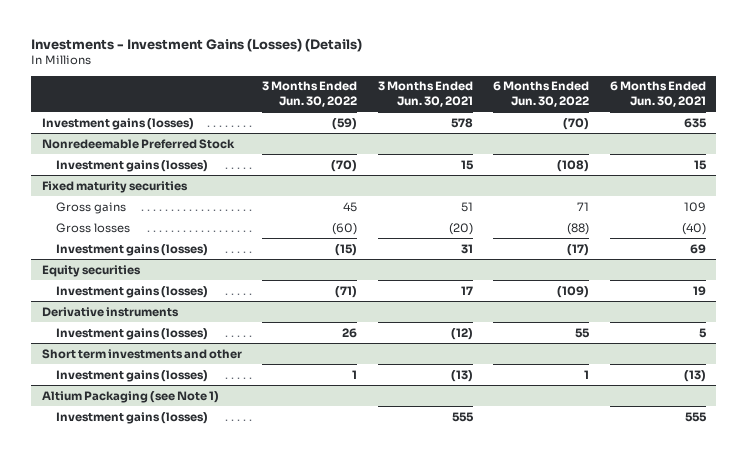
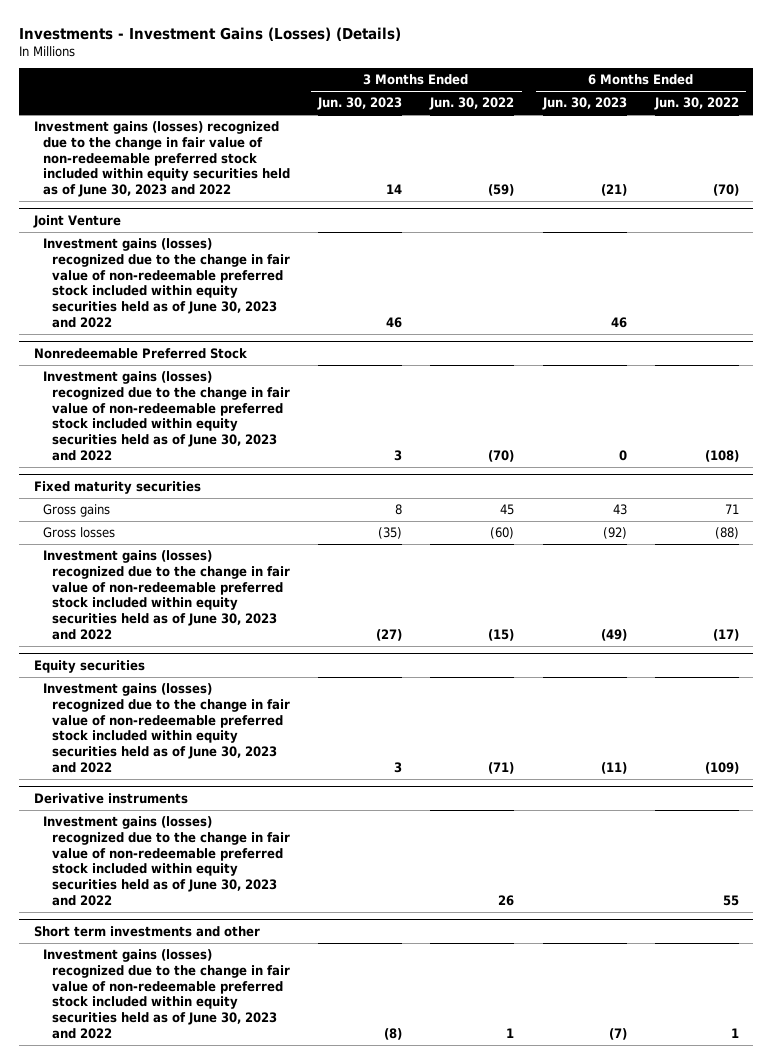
[377,81,473,107] 3 Months Ended Jun. 30, 2021 -> none
[609,81,706,107] 6 Months Ended Jun. 30, 2021 -> none
none -> [317,97,403,111] Jun. 30, 2023
none -> [541,97,627,111] Jun. 30, 2023
[41,117,194,130] Investment gains (losses) -> [33,121,290,198] Investment gains (losses) recognized due to the change in fair value of non-redeemable preferred stock included within equity securities held as of June 30, 2023 and 2022
none -> [32,214,121,228] Joint Venture
none -> [42,238,290,329] Investment gains (losses) recognized due to the change in fair value of non-redeemable preferred stock included within equity securities held as of June 30, 2023 and 2022
[56,159,209,172] Investment gains (losses) -> [42,371,290,462] Investment gains (losses) recognized due to the change in fair value of non-redeemable preferred stock included within equity securities held as of June 30, 2023 and 2022
[56,243,209,256] Investment gains (losses) -> [42,550,290,641] Investment gains (losses) recognized due to the change in fair value of non-redeemable preferred stock included within equity securities held as of June 30, 2023 and 2022
[56,285,209,298] Investment gains (losses) -> [42,683,290,774] Investment gains (losses) recognized due to the change in fair value of non-redeemable preferred stock included within equity securities held as of June 30, 2023 and 2022
[56,327,209,340] Investment gains (losses) -> [42,816,290,907] Investment gains (losses) recognized due to the change in fair value of non-redeemable preferred stock included within equity securities held as of June 30, 2023 and 2022
[41,390,219,403] Altium Packaging (see Note 1) -> none
[56,411,209,424] Investment gains (losses) -> none
[56,369,209,382] Investment gains (losses) -> [42,949,290,1040] Investment gains (losses) recognized due to the change in fair value of non-redeemable preferred stock included within equity securities held as of June 30, 2023 and 2022

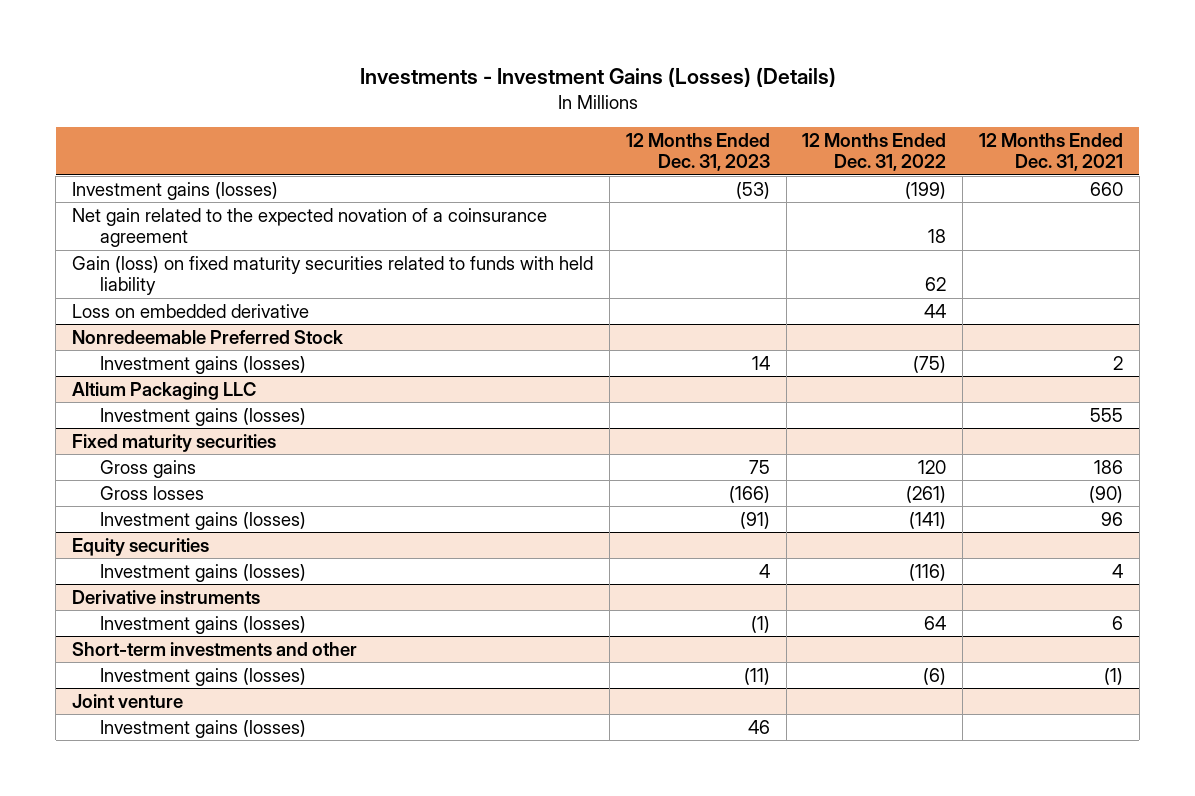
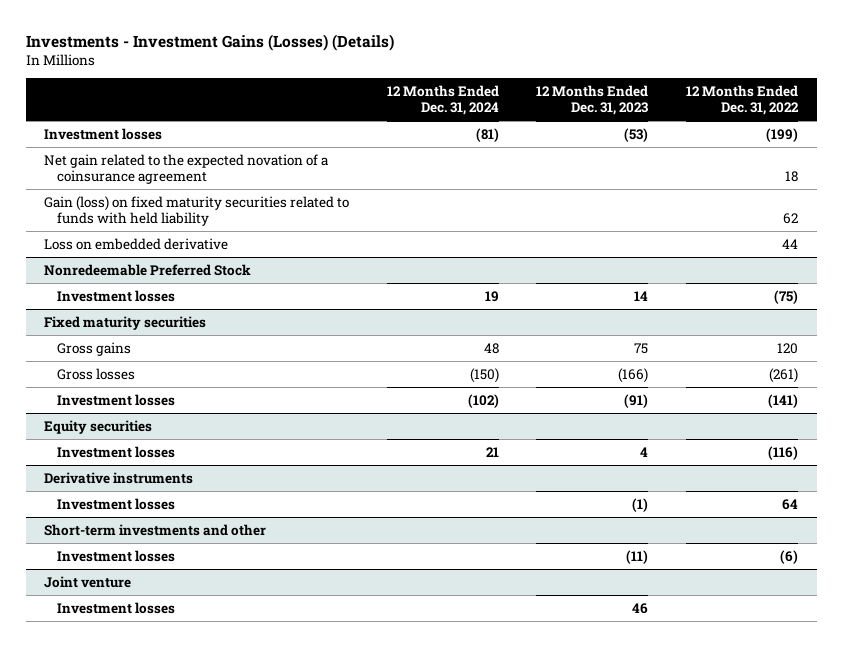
[978,133,1123,172] 12 Months Ended Dec. 31, 2021 -> none
none -> [386,84,499,116] 12 Months Ended Dec. 31, 2024
[72,181,279,200] Investment gains (losses) -> [44,127,163,140] Investment losses
[72,381,257,400] Altium Packaging LLC -> none
[99,407,306,426] Investment gains (losses) -> none
[99,355,306,374] Investment gains (losses) -> [56,289,175,302] Investment losses
[99,511,306,530] Investment gains (losses) -> [56,393,175,406] Investment losses
[99,563,306,582] Investment gains (losses) -> [56,445,175,458] Investment losses
[99,615,306,634] Investment gains (losses) -> [56,497,175,510] Investment losses
[99,667,306,686] Investment gains (losses) -> [56,549,175,562] Investment losses
[99,719,306,738] Investment gains (losses) -> [56,601,175,614] Investment losses

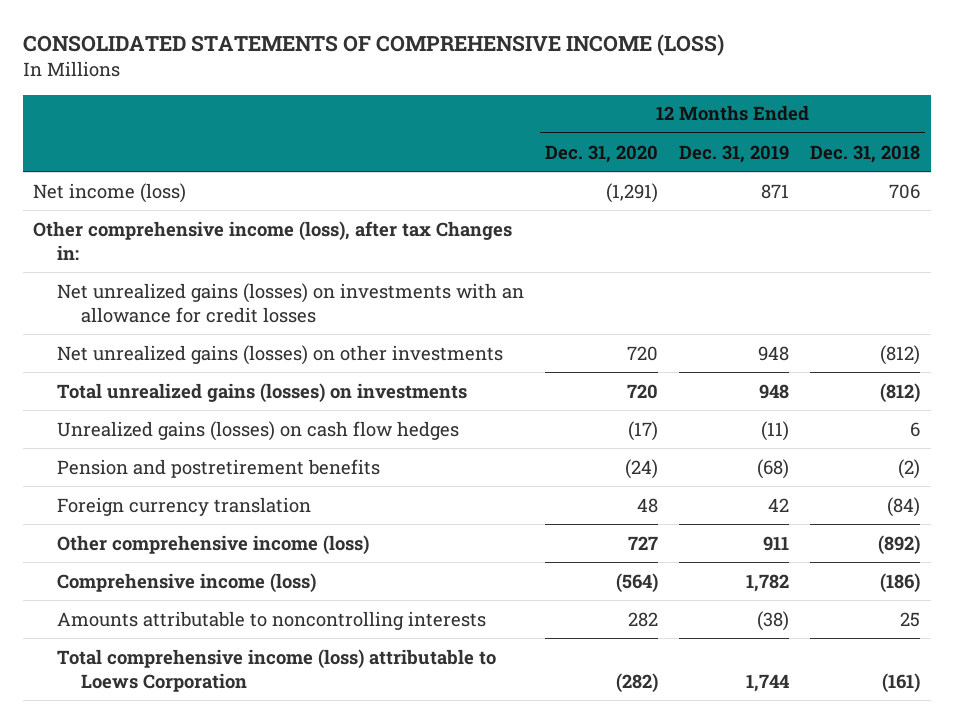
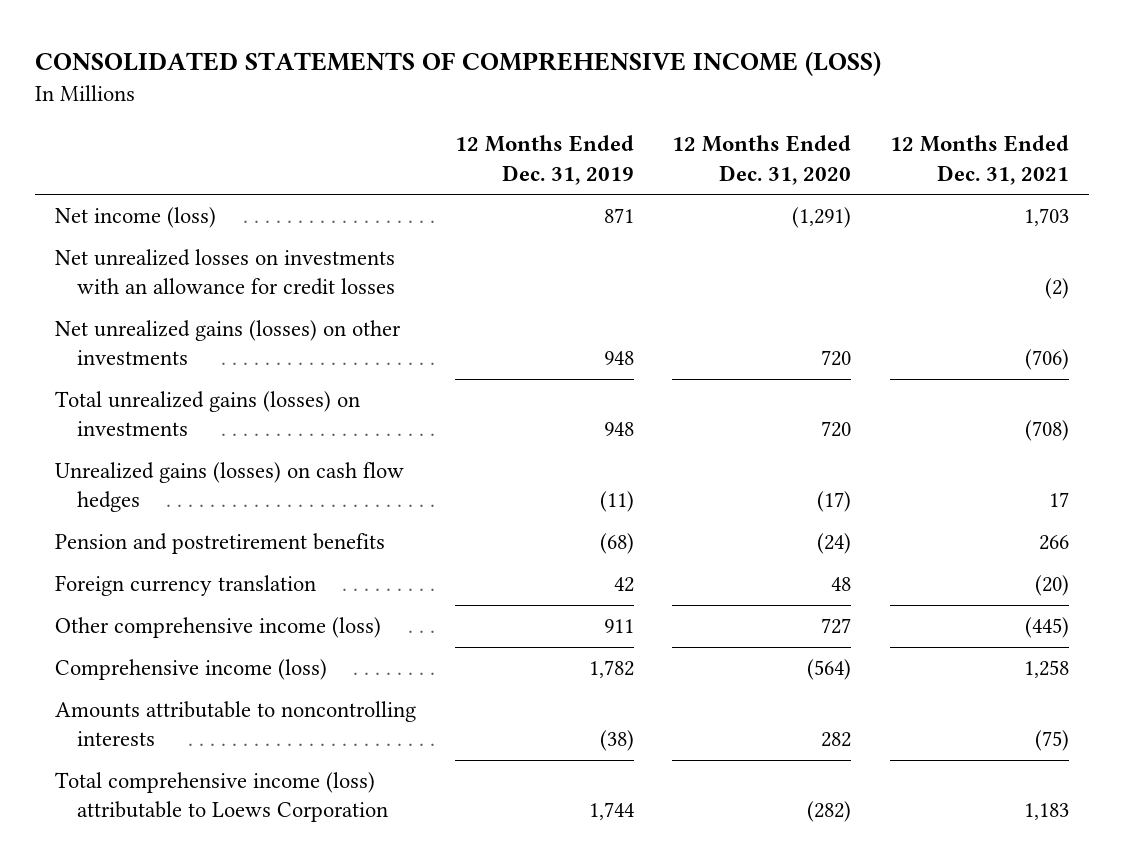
[810,144,921,163] Dec. 31, 2018 -> none
none -> [890,135,1070,185] 12 Months Ended Dec. 31, 2021
[33,220,513,260] Other comprehensive income (loss), after tax Changes in: -> none
[57,282,525,323] Net unrealized gains (losses) on investments with an allowance for credit losses -> [54,249,395,296] Net unrealized losses on investments with an allowance for credit losses

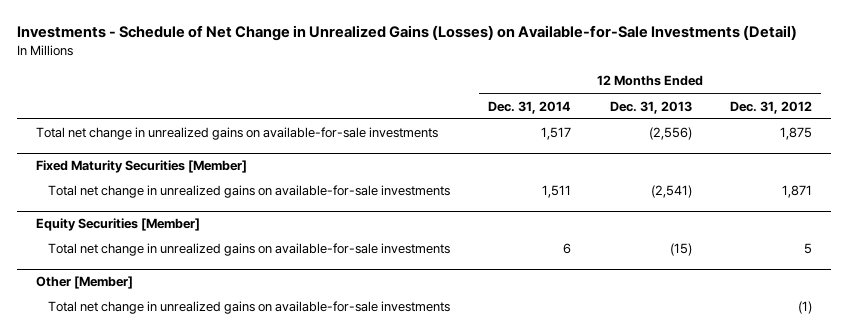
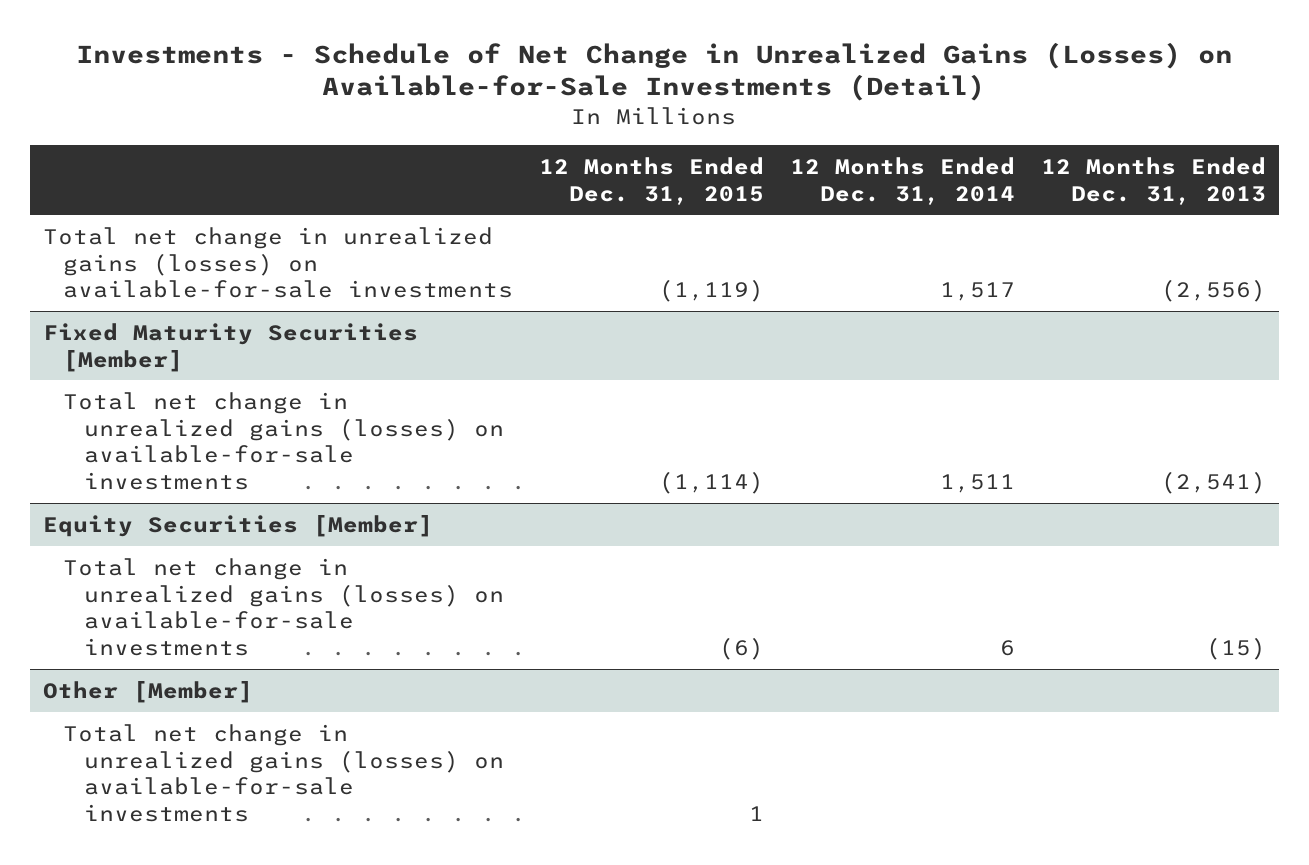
[729,100,812,114] Dec. 31, 2012 -> none
none -> [539,156,765,205] 12 Months Ended Dec. 31, 2015
[35,127,438,141] Total net change in unrealized gains on available-for-sale investments -> [42,226,514,299] Total net change in unrealized gains (losses) on available-for-sale investments
[47,185,450,199] Total net change in unrealized gains on available-for-sale investments -> [63,391,505,491] Total net change in unrealized gains (losses) on available-for-sale investments
[47,243,450,257] Total net change in unrealized gains on available-for-sale investments -> [63,557,505,657] Total net change in unrealized gains (losses) on available-for-sale investments
[47,301,450,315] Total net change in unrealized gains on available-for-sale investments -> [63,723,505,823] Total net change in unrealized gains (losses) on available-for-sale investments

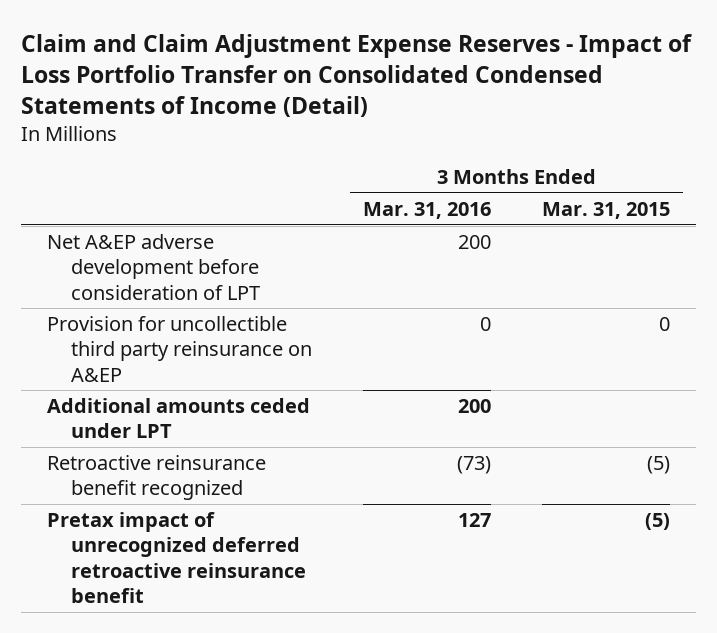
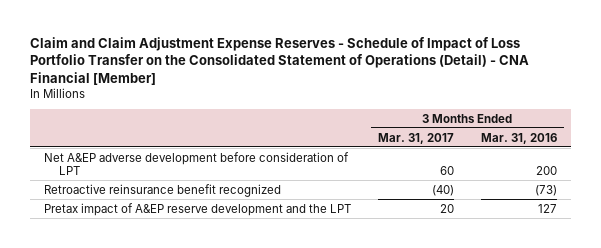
[21,34,693,117] Claim and Claim Adjustment Expense Reserves - Impact of Loss Portfolio Transfer on Consolidated Condensed Statements of Income (Detail) -> [29,36,529,85] Claim and Claim Adjustment Expense Reserves - Schedule of Impact of Loss Portfolio Transfer on the Consolidated Statement of Operations (Detail) - CNA Financial [Member]
[542,201,671,219] Mar. 31, 2015 -> none
none -> [377,132,454,144] Mar. 31, 2017
[46,316,313,382] Provision for uncollectible third party reinsurance on A&EP -> none
[46,398,310,439] Additional amounts ceded under LPT -> none
[46,512,307,603] Pretax impact of unrecognized deferred retroactive reinsurance benefit -> [43,202,351,216] Pretax impact of A&EP reserve development and the LPT

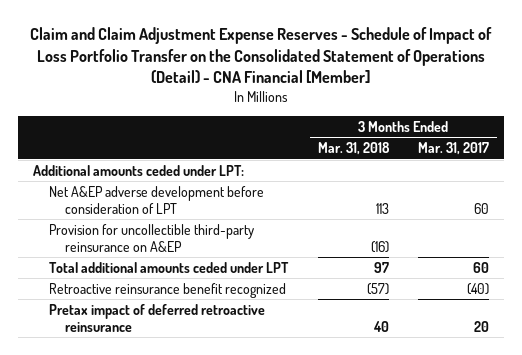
[481,132,558,144] Mar. 31, 2016 -> none
none -> [317,142,390,156] Mar. 31, 2018
none -> [32,164,244,176] Additional amounts ceded under LPT:
none -> [48,223,254,252] Provision for uncollectible third-party reinsurance on A&EP
none -> [48,261,289,273] Total additional amounts ceded under LPT
[43,202,351,216] Pretax impact of A&EP reserve development and the LPT -> [48,303,265,332] Pretax impact of deferred retroactive reinsurance

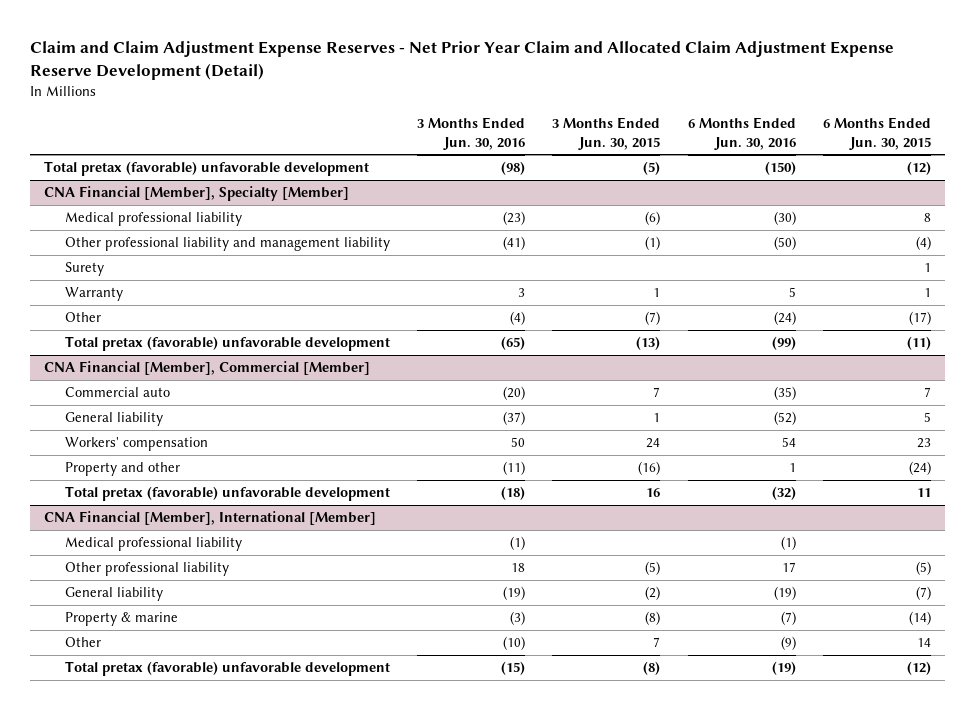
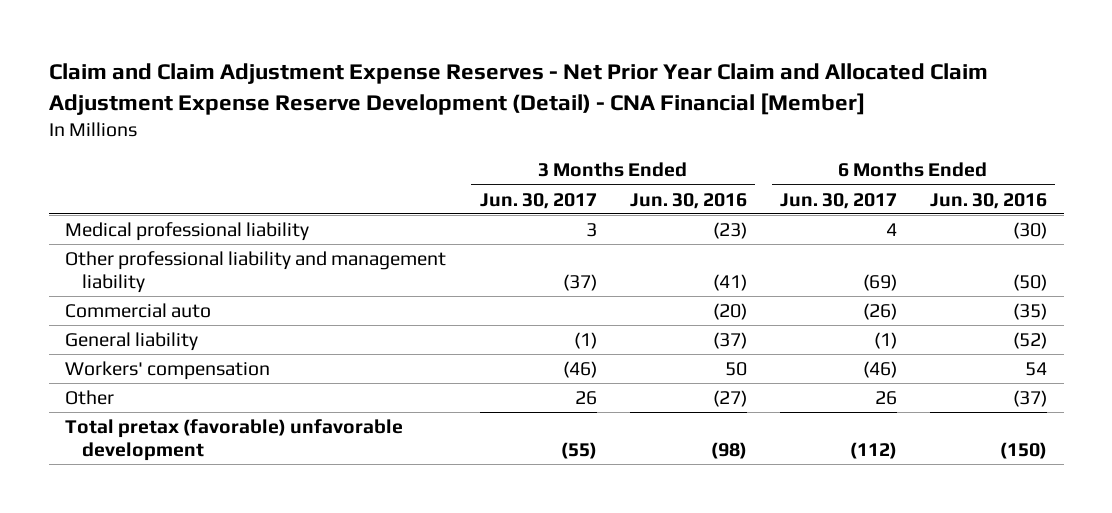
[30,40,895,80] Claim and Claim Adjustment Expense Reserves - Net Prior Year Claim and Allocated Claim Adjustment Expense Reserve Development (Detail) -> [48,63,988,115] Claim and Claim Adjustment Expense Reserves - Net Prior Year Claim and Allocated Claim Adjustment Expense Reserve Development (Detail) - CNA Financial [Member]
[552,116,661,150] 3 Months Ended Jun. 30, 2015 -> none
[823,116,932,150] 6 Months Ended Jun. 30, 2015 -> none
none -> [479,192,597,209] Jun. 30, 2017
none -> [779,192,897,209] Jun. 30, 2017
[43,186,349,202] CNA Financial [Member], Specialty [Member] -> none
[64,262,104,277] Surety -> none
[64,287,123,302] Warranty -> none
[64,312,101,323] Other -> none
[64,336,390,352] Total pretax (favorable) unfavorable development -> none
[43,361,370,376] CNA Financial [Member], Commercial [Member] -> none
[64,462,180,477] Property and other -> none
[64,486,390,502] Total pretax (favorable) unfavorable development -> none
[43,511,376,526] CNA Financial [Member], International [Member] -> none
[64,537,242,552] Medical professional liability -> none
[64,562,229,577] Other professional liability -> none
[64,587,163,602] General liability -> none
[64,612,178,627] Property & marine -> none
[64,661,390,677] Total pretax (favorable) unfavorable development -> none
[503,636,526,651] (10) -> [712,389,747,407] (27)
[780,636,796,651] (9) -> [1012,389,1047,407] (37)
[43,161,369,177] Total pretax (favorable) unfavorable development -> [65,418,404,461] Total pretax (favorable) unfavorable development

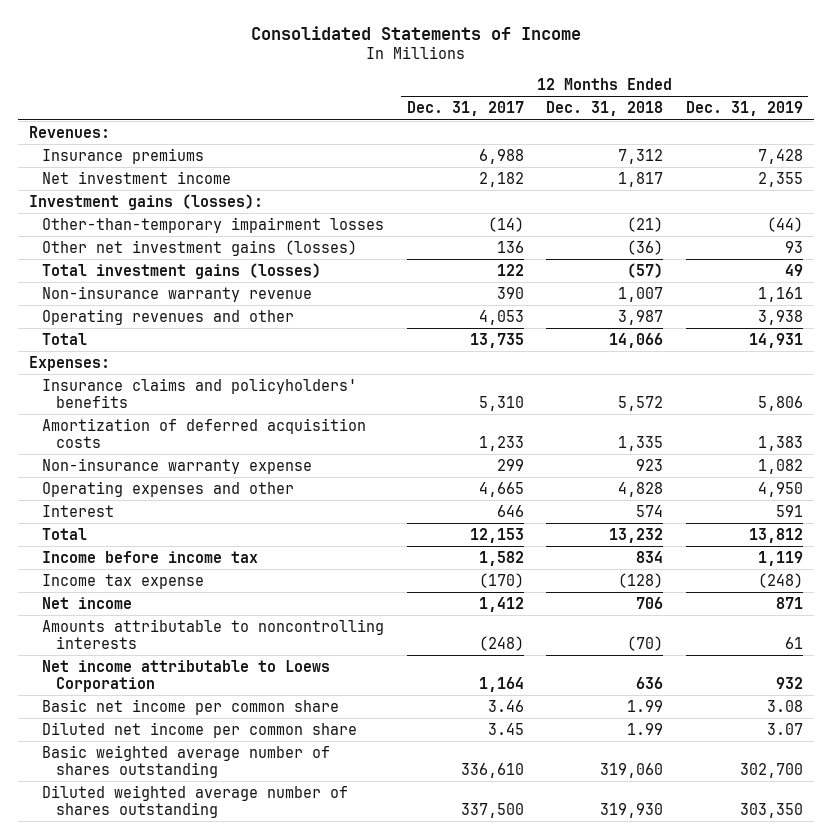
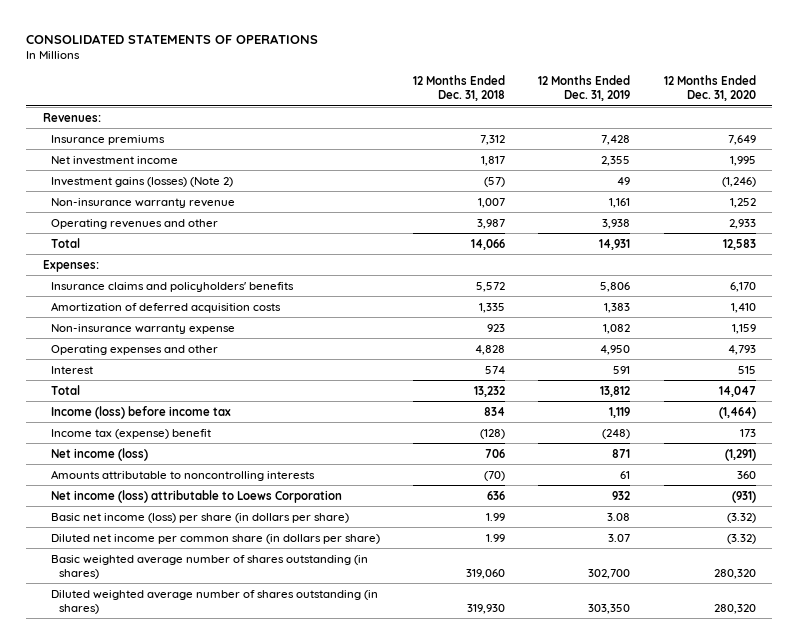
[250,25,581,40] Consolidated Statements of Income -> [26,33,319,44] CONSOLIDATED STATEMENTS OF OPERATIONS
[406,101,524,117] Dec. 31, 2017 -> none
none -> [663,75,756,102] 12 Months Ended Dec. 31, 2020
[28,193,263,210] Investment gains (losses): -> none
[42,216,385,233] Other-than-temporary impairment losses -> none
[42,239,358,256] Other net investment gains (losses) -> none
[42,262,322,279] Total investment gains (losses) -> [50,176,233,187] Investment gains (losses) (Note 2)
[42,550,259,563] Income before income tax -> [50,405,231,419] Income (loss) before income tax
[42,573,205,589] Income tax expense -> [50,428,211,439] Income tax (expense) benefit
[42,596,133,609] Net income -> [50,447,148,461] Net income (loss)
[42,659,331,693] Net income attributable to Loews Corporation -> [50,489,342,503] Net income (loss) attributable to Loews Corporation
[42,698,340,715] Basic net income per common share -> [50,512,349,523] Basic net income (loss) per share (in dollars per share)
[42,721,358,738] Diluted net income per common share -> [50,533,380,544] Diluted net income per common share (in dollars per share)
[42,744,331,779] Basic weighted average number of shares outstanding -> [50,554,368,579] Basic weighted average number of shares outstanding (in shares)
[42,784,349,819] Diluted weighted average number of shares outstanding -> [50,589,378,614] Diluted weighted average number of shares outstanding (in shares)

